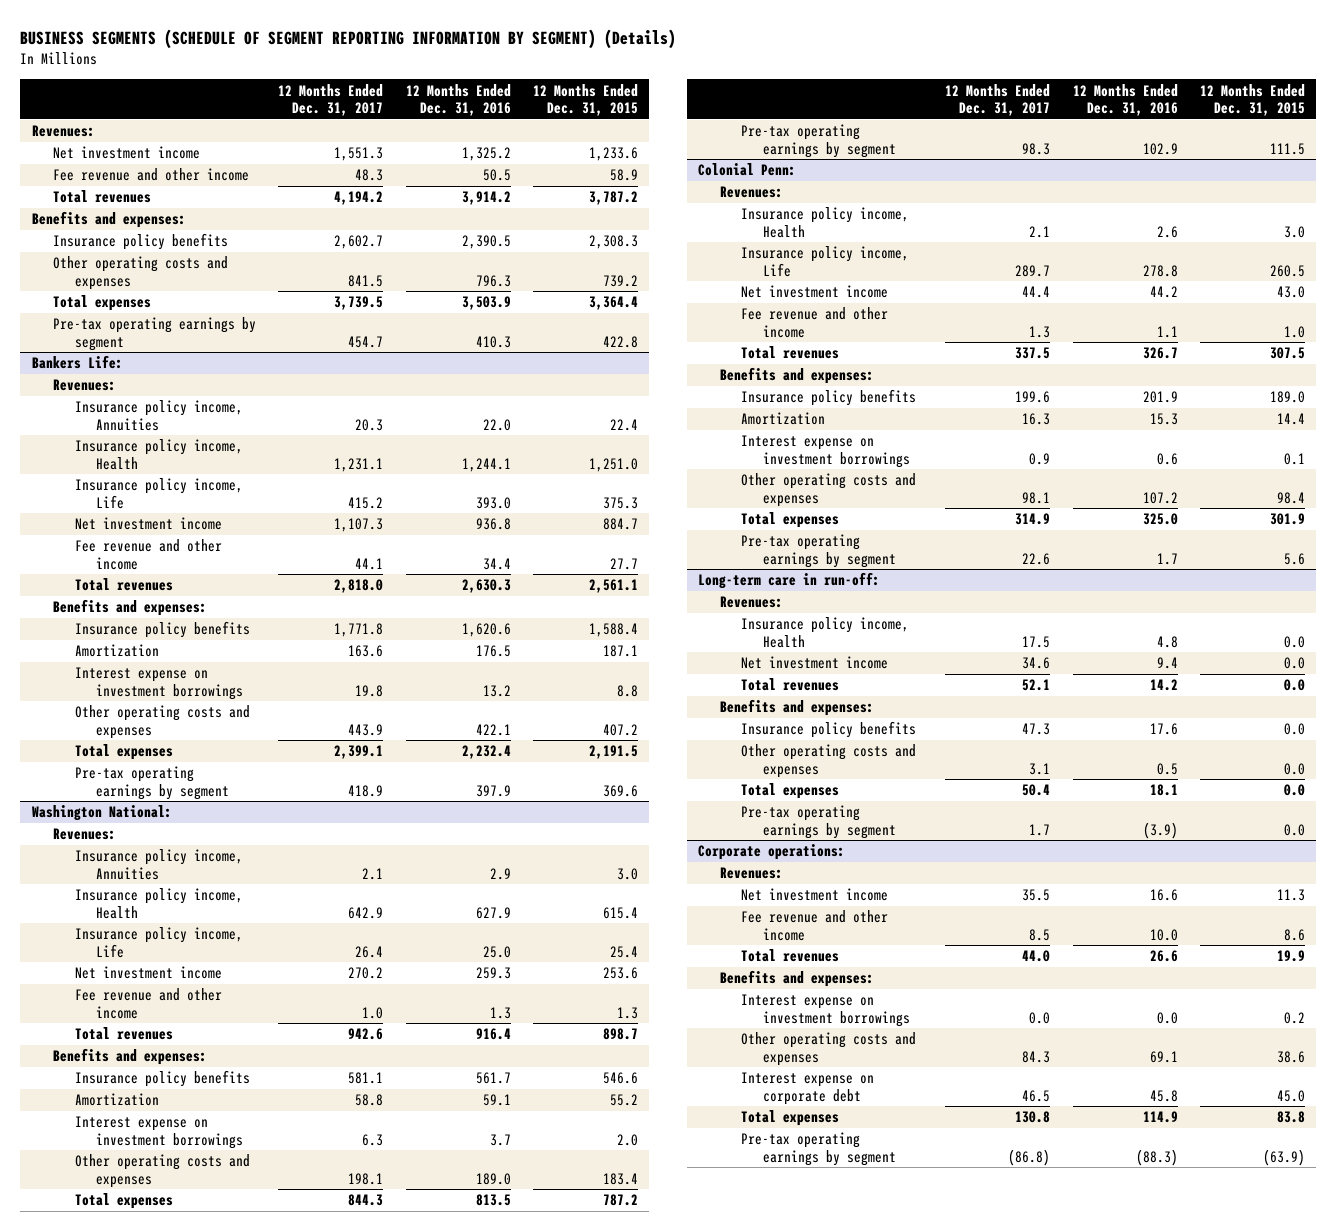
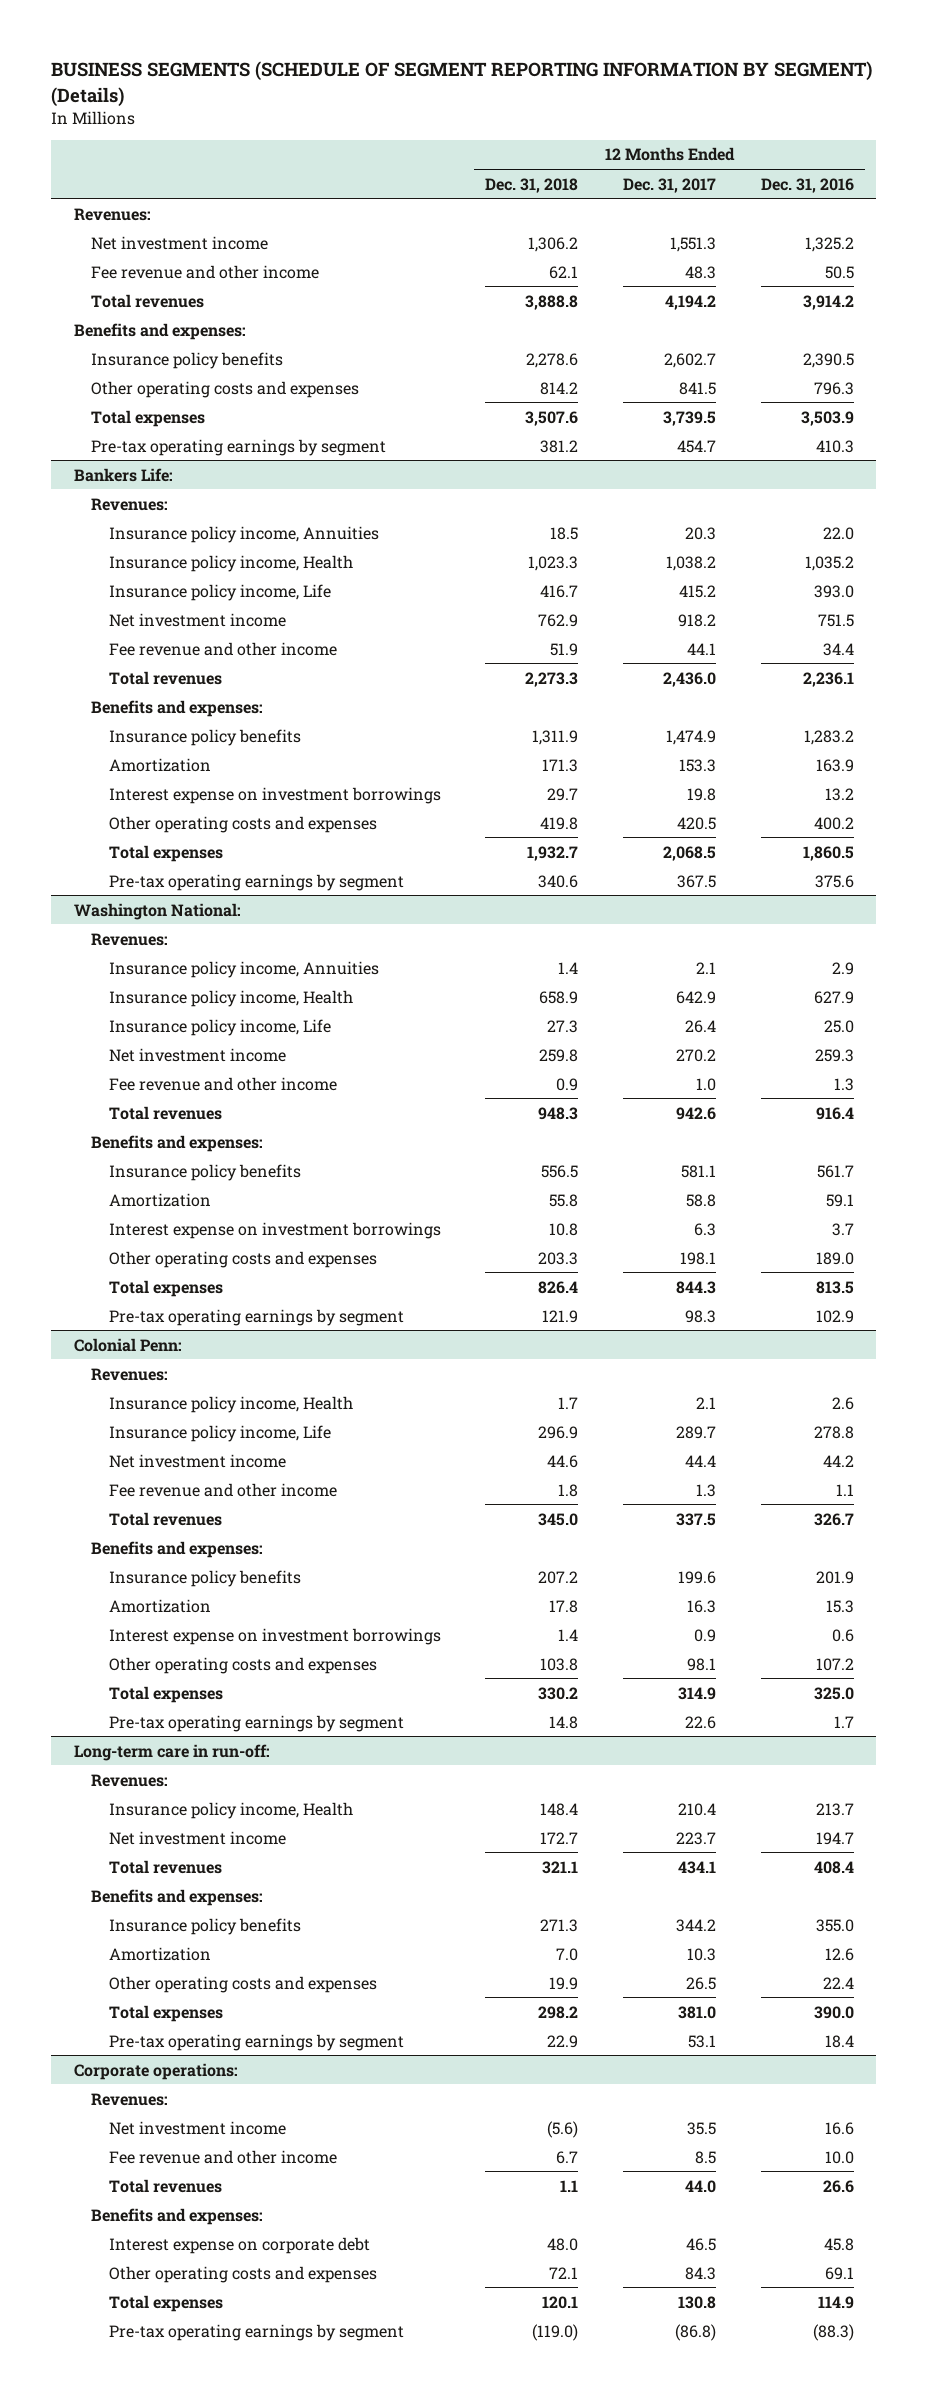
[533,83,639,117] 12 Months Ended Dec. 31, 2015 -> none
none -> [485,177,579,193] Dec. 31, 2018
[334,457,384,472] 1,231.1 -> [666,555,717,571] 1,038.2
[461,457,511,472] 1,244.1 -> [804,555,854,571] 1,035.2
[334,518,384,533] 1,107.3 -> [678,613,717,627] 918.2
[475,518,511,531] 936.8 -> [817,613,854,627] 751.5
[334,579,384,594] 2,818.0 -> [663,671,717,687] 2,436.0
[461,579,511,594] 2,630.3 -> [802,671,854,687] 2,236.1
[334,623,384,638] 1,771.8 -> [666,729,717,745] 1,474.9
[461,623,511,638] 1,620.6 -> [803,729,854,745] 1,283.2
[348,645,384,658] 163.6 -> [679,758,717,772] 153.3
[475,645,511,658] 176.5 -> [815,758,854,772] 163.9
[348,723,384,736] 443.9 -> [677,816,717,830] 420.5
[475,723,511,736] 422.1 -> [813,816,854,830] 400.2
[334,745,384,760] 2,399.1 -> [663,845,717,861] 2,068.5
[461,745,511,760] 2,232.4 -> [802,845,854,861] 1,860.5
[348,784,384,797] 418.9 -> [677,874,717,888] 367.5
[475,784,511,797] 397.9 -> [814,874,854,888] 375.6
[1022,635,1051,648] 17.5 -> [678,1802,717,1816] 210.4
[1156,635,1178,648] 4.8 -> [815,1802,854,1816] 213.7
[1022,657,1051,670] 34.6 -> [676,1831,717,1845] 223.7
[1156,657,1178,670] 9.4 -> [815,1831,854,1845] 194.7
[1022,679,1051,692] 52.1 -> [678,1860,717,1874] 434.1
[1149,679,1178,692] 14.2 -> [813,1860,854,1874] 408.4
[1022,723,1051,736] 47.3 -> [676,1918,717,1932] 344.2
[1149,723,1178,736] 17.6 -> [815,1918,854,1932] 355.0
none -> [108,1946,211,1961] Amortization
[1029,762,1051,775] 3.1 -> [686,1976,717,1990] 26.5
[1156,762,1178,775] 0.5 -> [822,1976,854,1989] 22.4
[1022,784,1051,797] 50.4 -> [678,2005,717,2019] 381.0
[1149,784,1178,797] 18.1 -> [813,2005,854,2019] 390.0
[1029,823,1051,836] 1.7 -> [688,2034,717,2048] 53.1
[1142,821,1178,839] (3.9) -> [824,2034,854,2048] 18.4
[741,994,910,1027] Interest expense on investment borrowings -> none
[741,1032,917,1066] Other operating costs and expenses -> [108,2265,377,2283] Other operating costs and expenses

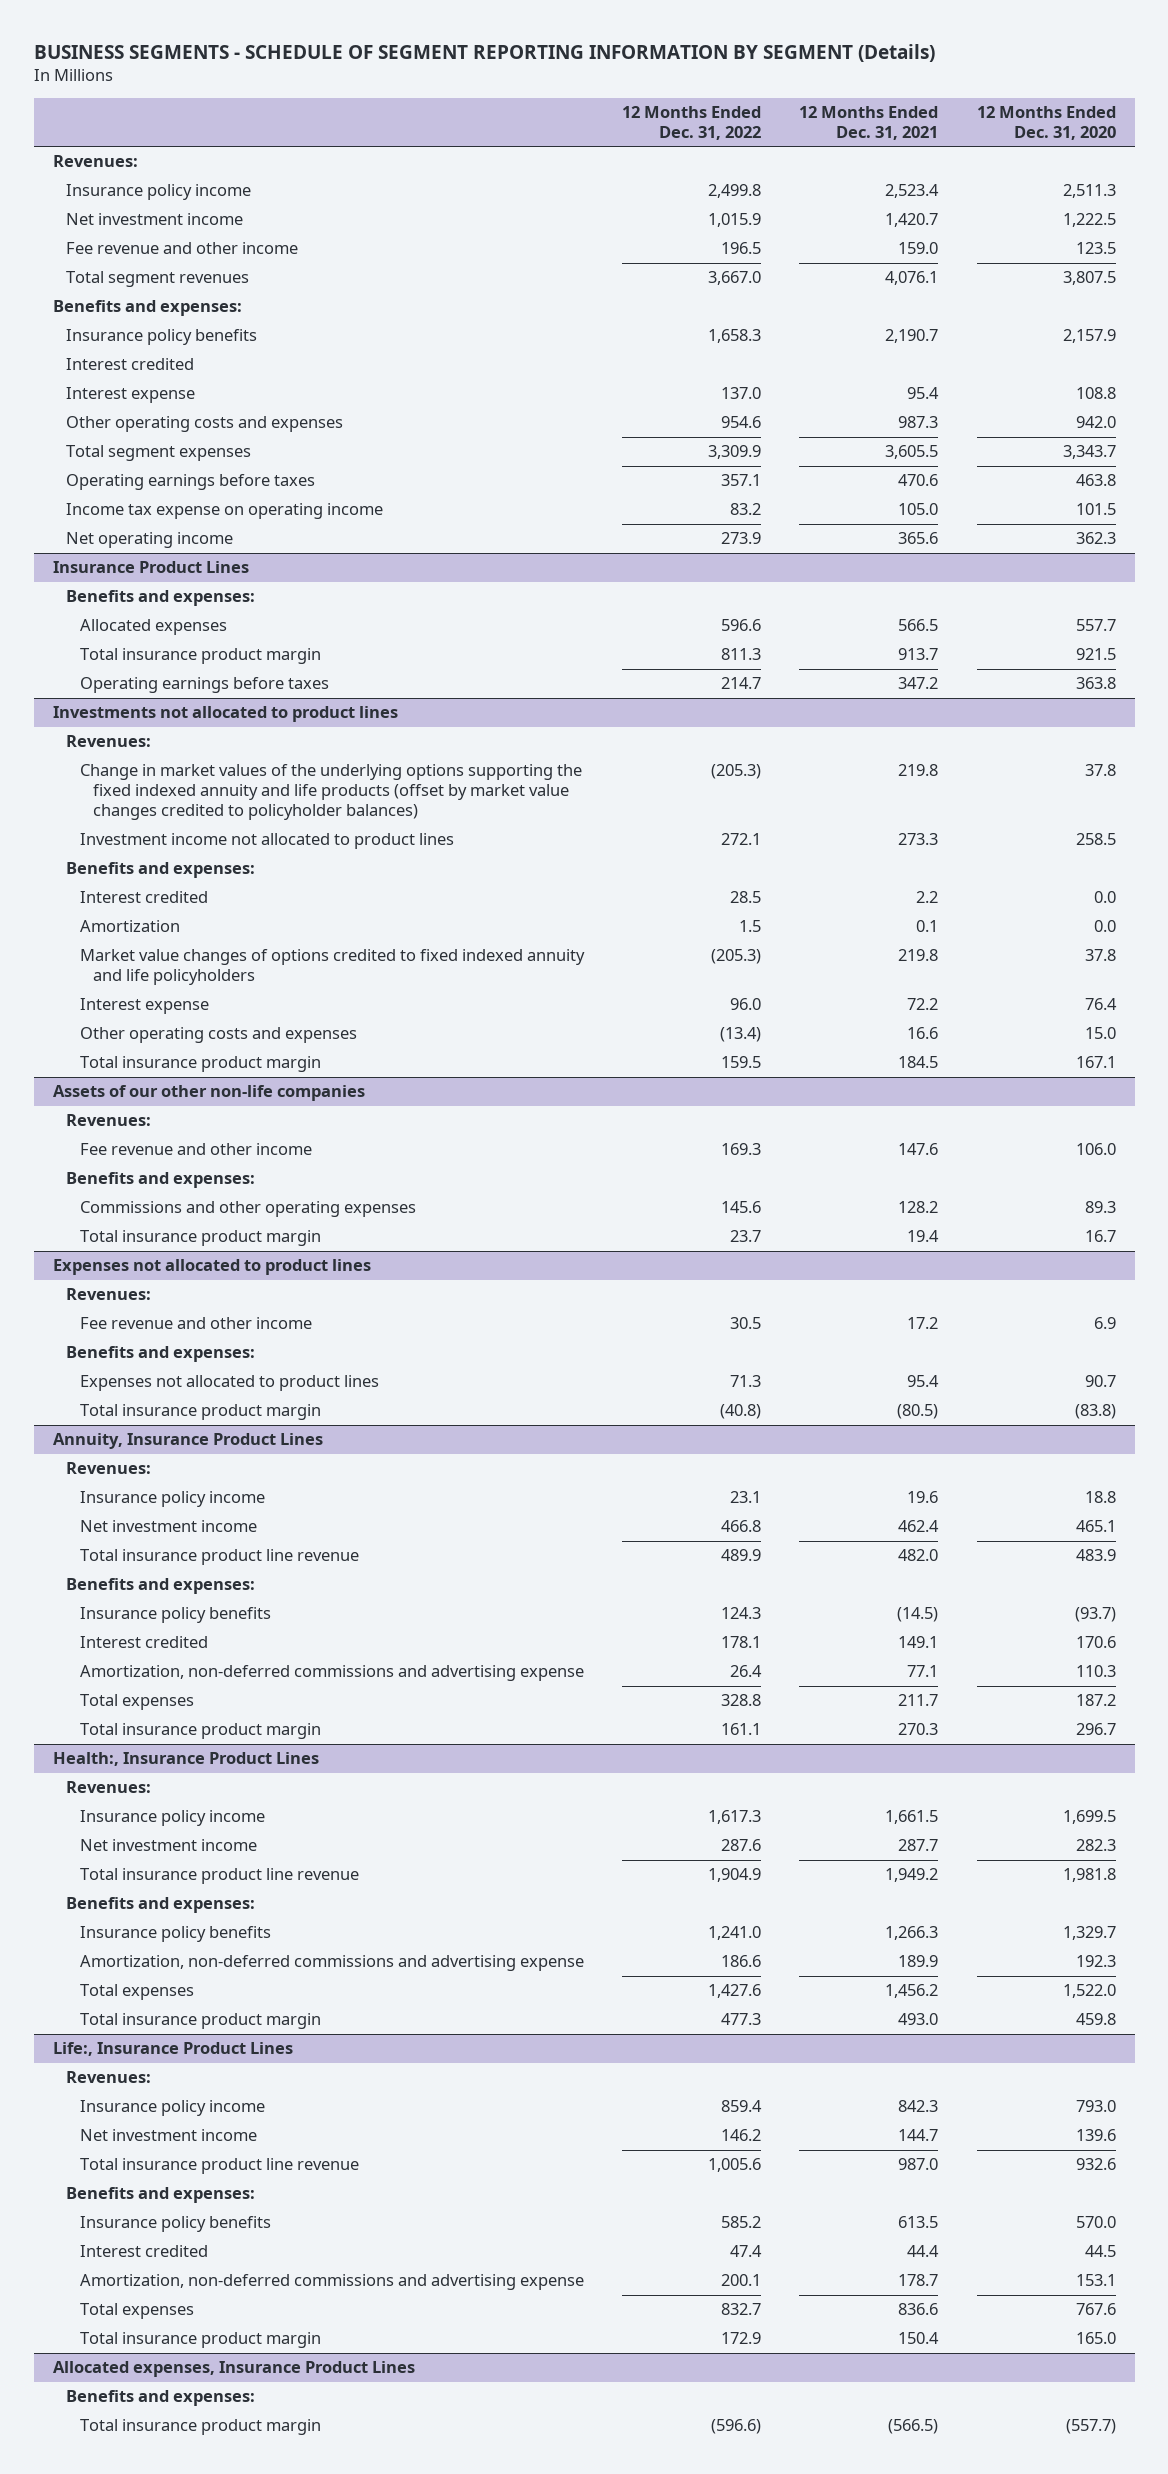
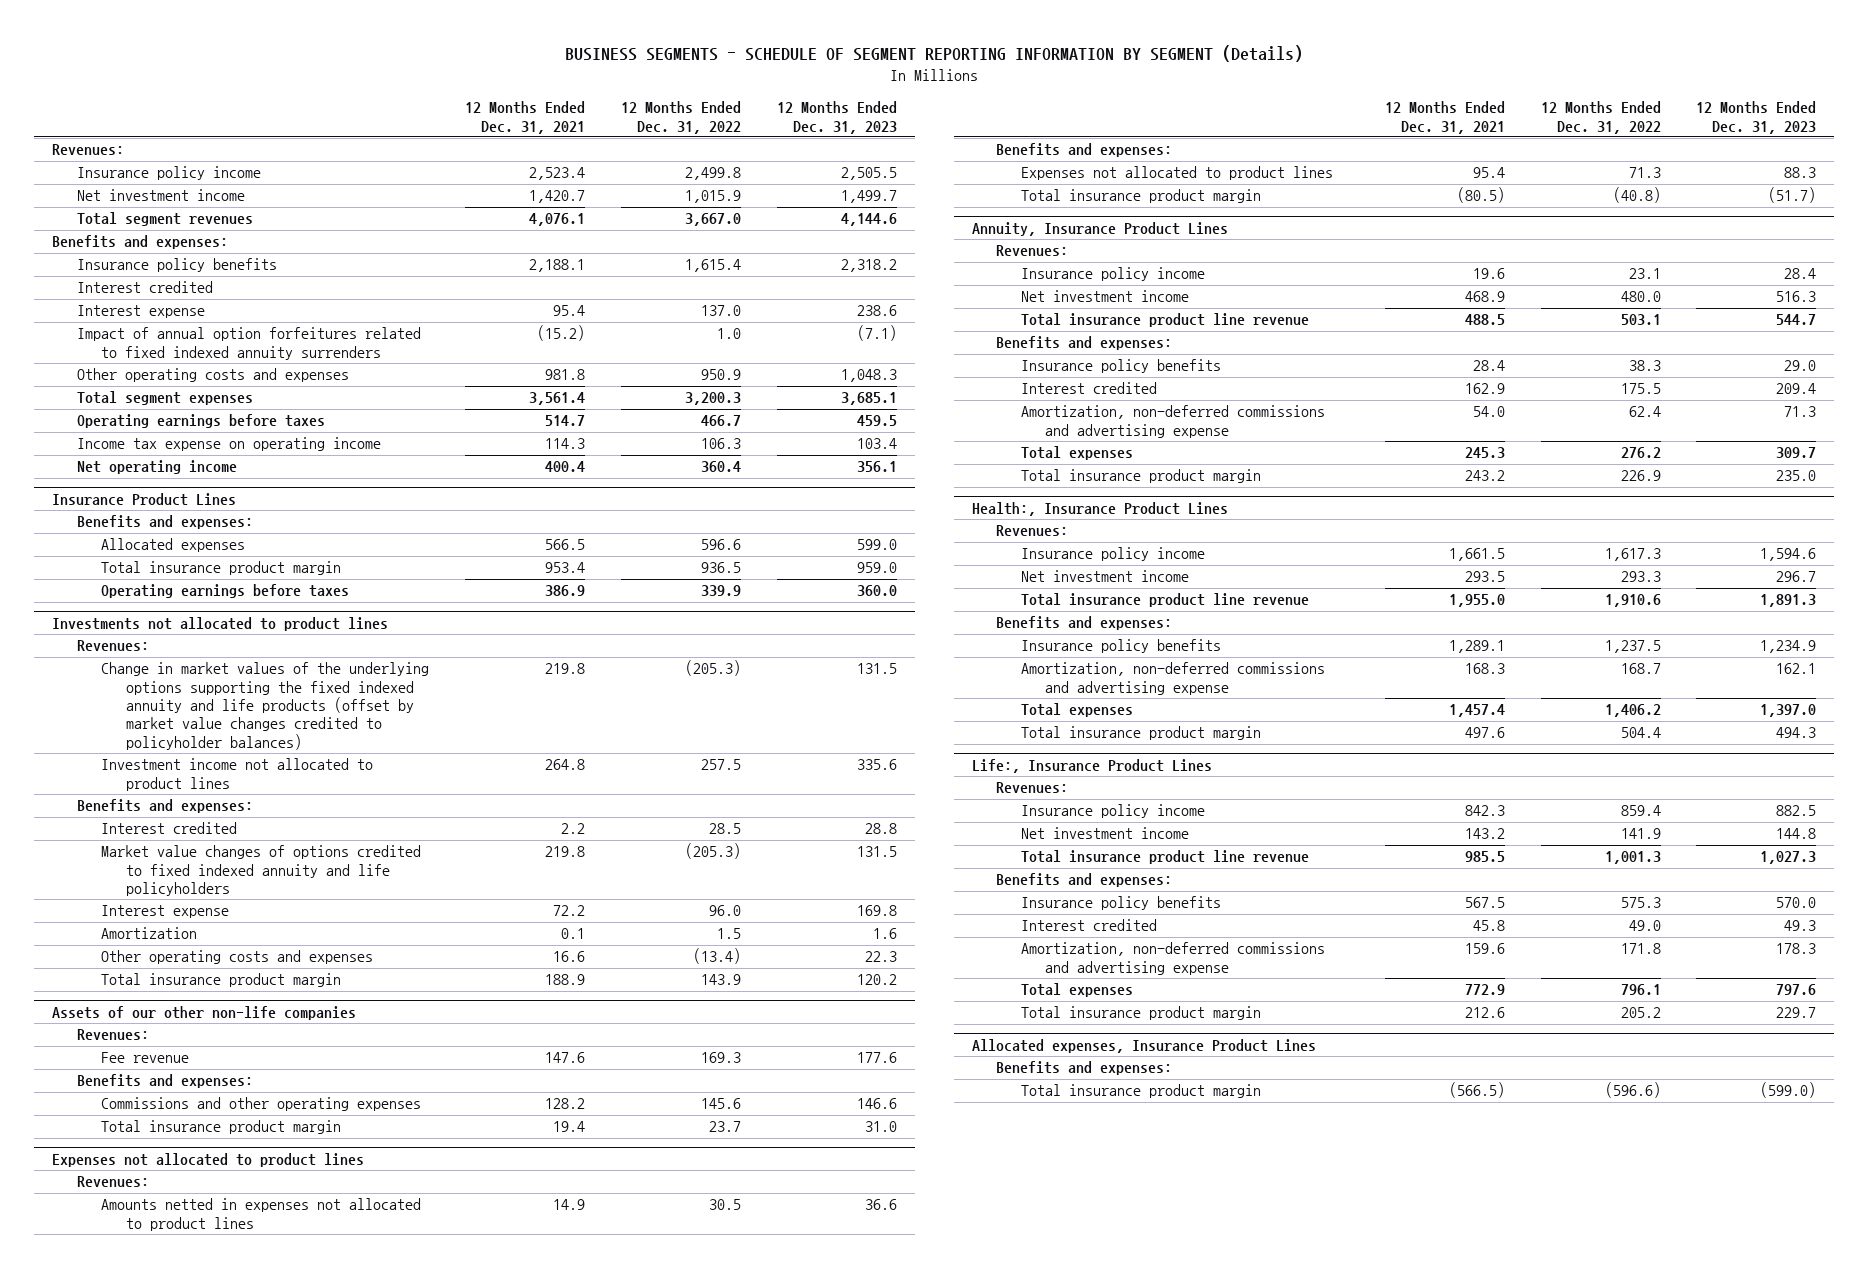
[976,105,1116,141] 12 Months Ended Dec. 31, 2020 -> none
none -> [776,101,897,134] 12 Months Ended Dec. 31, 2023
[66,242,299,255] Fee revenue and other income -> none
[707,329,761,344] 1,658.3 -> [684,259,741,273] 1,615.4
[885,329,939,344] 2,190.7 -> [529,259,586,273] 2,188.1
none -> [76,327,421,360] Impact of annual option forfeitures related to fixed indexed annuity surrenders
[720,416,761,429] 954.6 -> [700,369,741,381] 950.9
[898,416,939,429] 987.3 -> [545,369,586,381] 981.8
[707,445,761,460] 3,309.9 -> [684,392,741,406] 3,200.3
[885,445,939,460] 3,605.5 -> [529,392,586,406] 3,561.4
[720,474,761,487] 357.1 -> [700,415,741,427] 466.7
[898,474,939,487] 470.6 -> [545,415,586,427] 514.7
[729,503,761,516] 83.2 -> [700,438,741,450] 106.3
[898,503,939,516] 105.0 -> [545,438,586,450] 114.3
[720,532,761,545] 273.9 -> [700,461,741,473] 360.4
[898,532,939,545] 365.6 -> [545,461,586,473] 400.4
[720,648,761,661] 811.3 -> [700,562,741,574] 936.5
[898,648,939,661] 913.7 -> [545,562,586,574] 953.4
[720,677,761,690] 214.7 -> [700,585,741,597] 339.9
[898,677,939,690] 347.2 -> [545,585,586,597] 386.9
[720,833,761,846] 272.1 -> [700,759,741,771] 257.5
[898,833,939,846] 273.3 -> [545,759,586,771] 264.8
[79,920,180,933] Amortization -> [101,927,198,940] Amortization
[720,1056,761,1069] 159.5 -> [700,974,741,986] 143.9
[898,1056,939,1069] 184.5 -> [545,974,586,986] 188.9
[79,1143,312,1156] Fee revenue and other income -> [101,1052,190,1064] Fee revenue
[79,1317,312,1330] Fee revenue and other income -> none
none -> [101,1198,422,1231] Amounts netted in expenses not allocated to product lines
[720,1520,761,1533] 466.8 -> [1620,291,1661,303] 480.0
[898,1520,940,1533] 462.4 -> [1464,291,1505,303] 468.9
[720,1549,761,1562] 489.9 -> [1620,314,1661,326] 503.1
[898,1549,939,1562] 482.0 -> [1464,314,1505,326] 488.5
[720,1607,761,1620] 124.3 -> [1628,360,1661,372] 38.3
[897,1607,939,1623] (14.5) -> [1472,360,1505,372] 28.4
[720,1636,761,1649] 178.1 -> [1620,383,1661,395] 175.5
[898,1636,939,1649] 149.1 -> [1464,383,1505,395] 162.9
[729,1665,762,1678] 26.4 -> [1628,406,1661,418] 62.4
[907,1665,939,1678] 77.1 -> [1472,406,1505,418] 54.0
[720,1694,761,1707] 328.8 -> [1620,447,1661,459] 276.2
[898,1694,939,1707] 211.7 -> [1464,447,1505,459] 245.3
[720,1723,761,1736] 161.1 -> [1620,470,1661,482] 226.9
[898,1723,939,1736] 270.3 -> [1464,470,1505,482] 243.2
[720,1839,761,1852] 287.6 -> [1620,571,1661,583] 293.3
[898,1839,939,1852] 287.7 -> [1464,571,1505,583] 293.5
[707,1868,761,1883] 1,904.9 -> [1604,594,1661,608] 1,910.6
[885,1868,939,1883] 1,949.2 -> [1448,594,1505,608] 1,955.0
[707,1926,761,1941] 1,241.0 -> [1604,640,1661,654] 1,237.5
[885,1926,939,1941] 1,266.3 -> [1448,640,1505,654] 1,289.1
[720,1955,761,1968] 186.6 -> [1620,663,1661,675] 168.7
[898,1955,939,1968] 189.9 -> [1464,663,1505,675] 168.3
[707,1984,761,1999] 1,427.6 -> [1604,704,1661,718] 1,406.2
[885,1984,939,1999] 1,456.2 -> [1448,704,1505,718] 1,457.4
[720,2013,761,2026] 477.3 -> [1620,727,1661,739] 504.4
[898,2013,939,2026] 493.0 -> [1464,727,1505,739] 497.6
[720,2129,761,2142] 146.2 -> [1620,828,1661,840] 141.9
[898,2129,939,2142] 144.7 -> [1464,828,1505,840] 143.2
[707,2158,761,2173] 1,005.6 -> [1604,851,1661,865] 1,001.3
[898,2158,939,2171] 987.0 -> [1464,851,1505,863] 985.5
[720,2216,761,2229] 585.2 -> [1620,897,1661,909] 575.3
[898,2216,939,2229] 613.5 -> [1464,897,1505,909] 567.5
[729,2245,762,2258] 47.4 -> [1628,920,1661,932] 49.0
[907,2245,940,2258] 44.4 -> [1472,920,1505,932] 45.8
[720,2274,761,2287] 200.1 -> [1620,943,1661,955] 171.8
[898,2274,939,2287] 178.7 -> [1464,943,1505,955] 159.6
[720,2303,761,2316] 832.7 -> [1620,984,1661,996] 796.1
[898,2303,939,2316] 836.6 -> [1464,984,1505,996] 772.9
[720,2332,761,2345] 172.9 -> [1620,1007,1661,1019] 205.2
[898,2332,940,2345] 150.4 -> [1464,1007,1505,1019] 212.6

